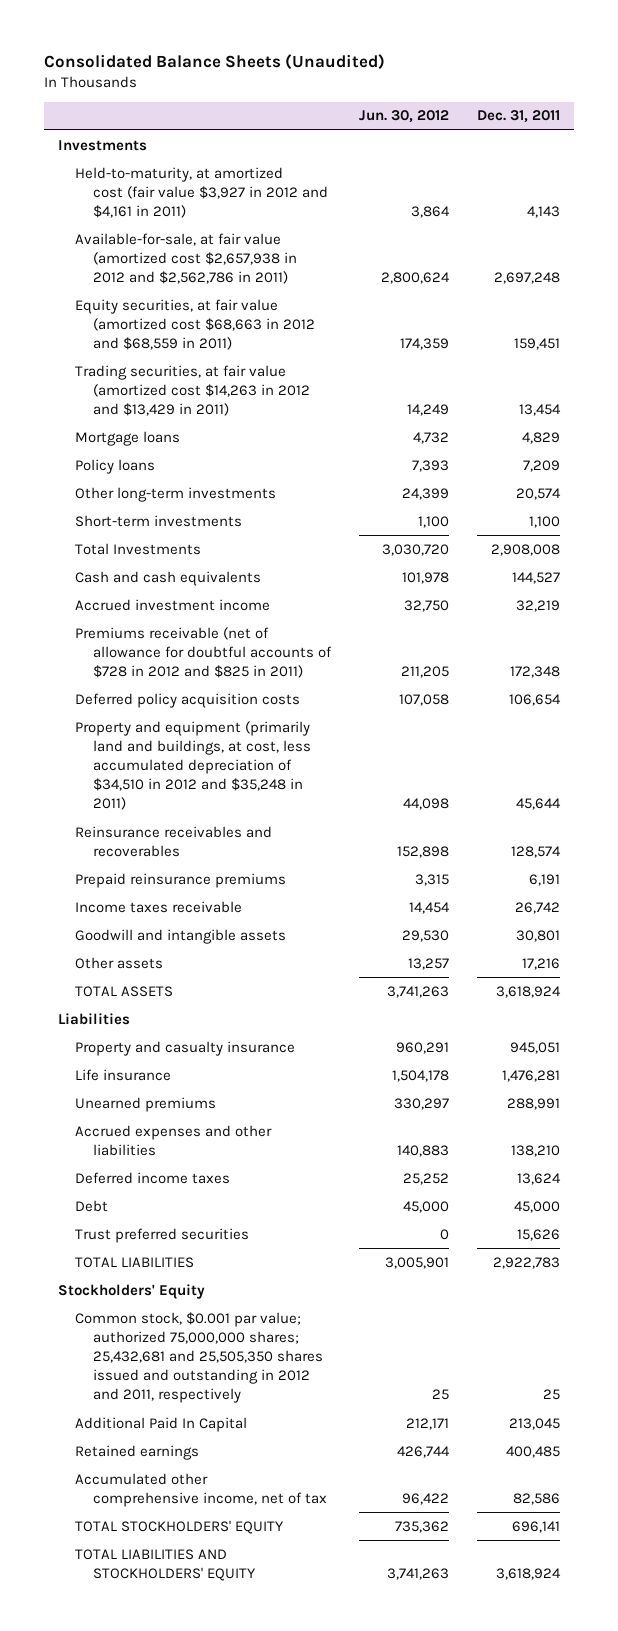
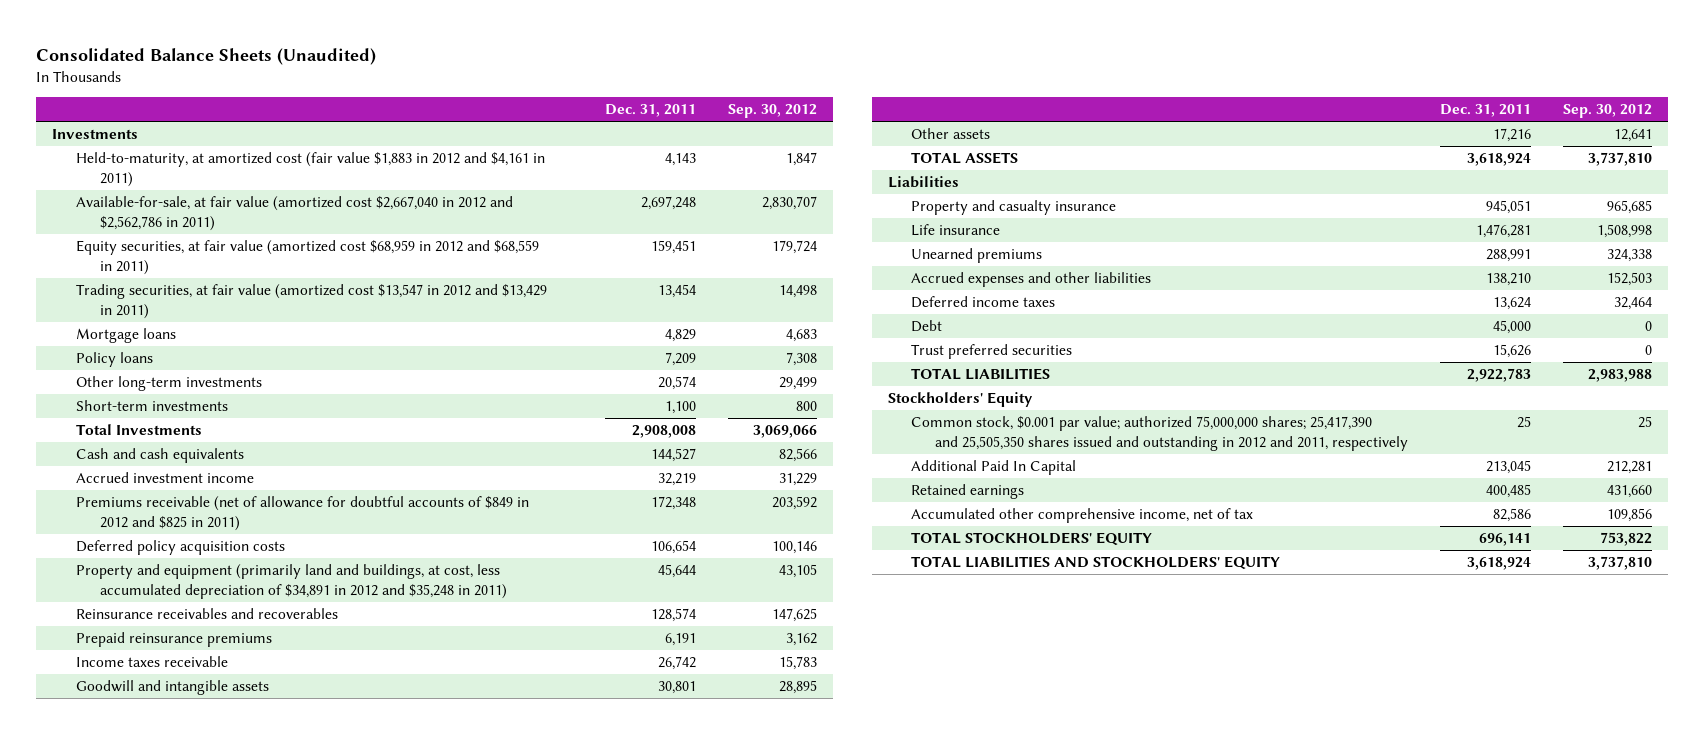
[358,110,449,124] Jun. 30, 2012 -> none
none -> [727,104,817,119] Sep. 30, 2012
[75,166,328,218] Held-to-maturity, at amortized cost (fair value $3,927 in 2012 and $4,161 in 2011) -> [75,152,545,187] Held-to-maturity, at amortized cost (fair value $1,883 in 2012 and $4,161 in 2011)
[75,232,297,284] Available-for-sale, at fair value (amortized cost $2,657,938 in 2012 and $2,562,786 in 2011) -> [75,196,513,231] Available-for-sale, at fair value (amortized cost $2,667,040 in 2012 and $2,562,786 in 2011)
[75,298,315,350] Equity securities, at fair value (amortized cost $68,663 in 2012 and $68,559 in 2011) -> [75,240,539,275] Equity securities, at fair value (amortized cost $68,959 in 2012 and $68,559 in 2011)
[75,364,310,416] Trading securities, at fair value (amortized cost $14,263 in 2012 and $13,429 in 2011) -> [75,284,547,319] Trading securities, at fair value (amortized cost $13,547 in 2012 and $13,429 in 2011)
[75,626,332,678] Premiums receivable (net of allowance for doubtful accounts of $728 in 2012 and $825 in 2011) -> [75,496,529,531] Premiums receivable (net of allowance for doubtful accounts of $849 in 2012 and $825 in 2011)
[75,720,311,811] Property and equipment (primarily land and buildings, at cost, less accumulated depreciation of $34,510 in 2012 and $35,248 in 2011) -> [75,564,507,599] Property and equipment (primarily land and buildings, at cost, less accumulated depreciation of $34,891 in 2012 and $35,248 in 2011)
[75,1311,323,1404] Common stock, $0.001 par value; authorized 75,000,000 shares; 25,432,681 and 25,505,350 shares issued and outstanding in 2012 and 2011, respectively -> [911,416,1409,451] Common stock, $0.001 par value; authorized 75,000,000 shares; 25,417,390 and 25,505,350 shares issued and outstanding in 2012 and 2011, respectively

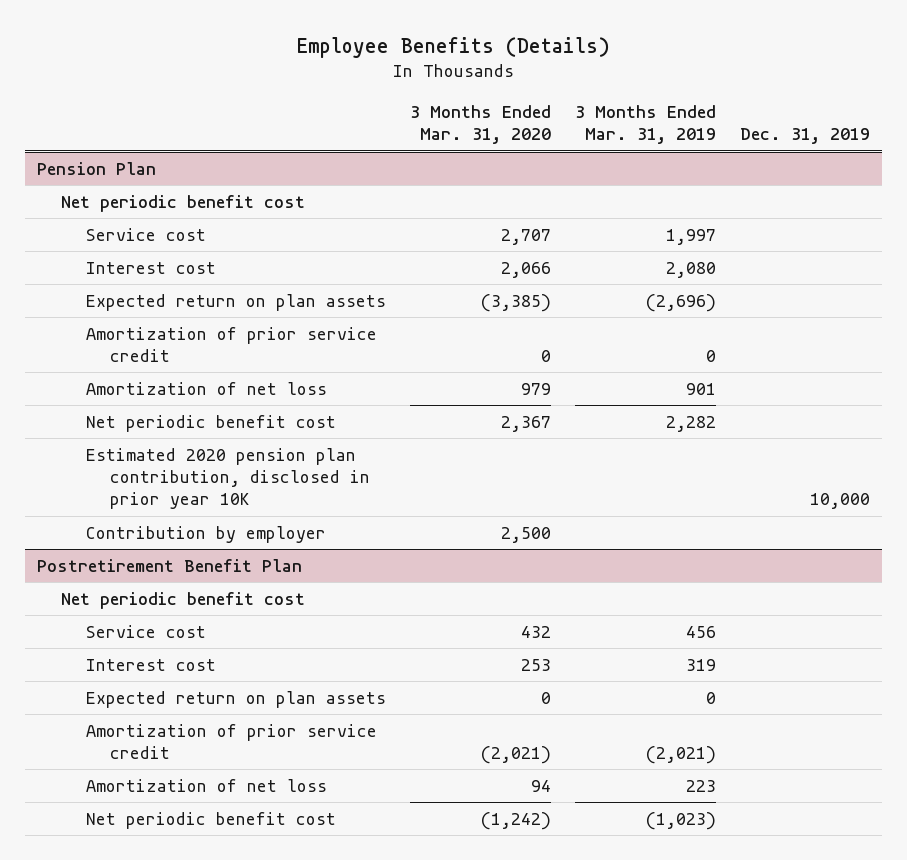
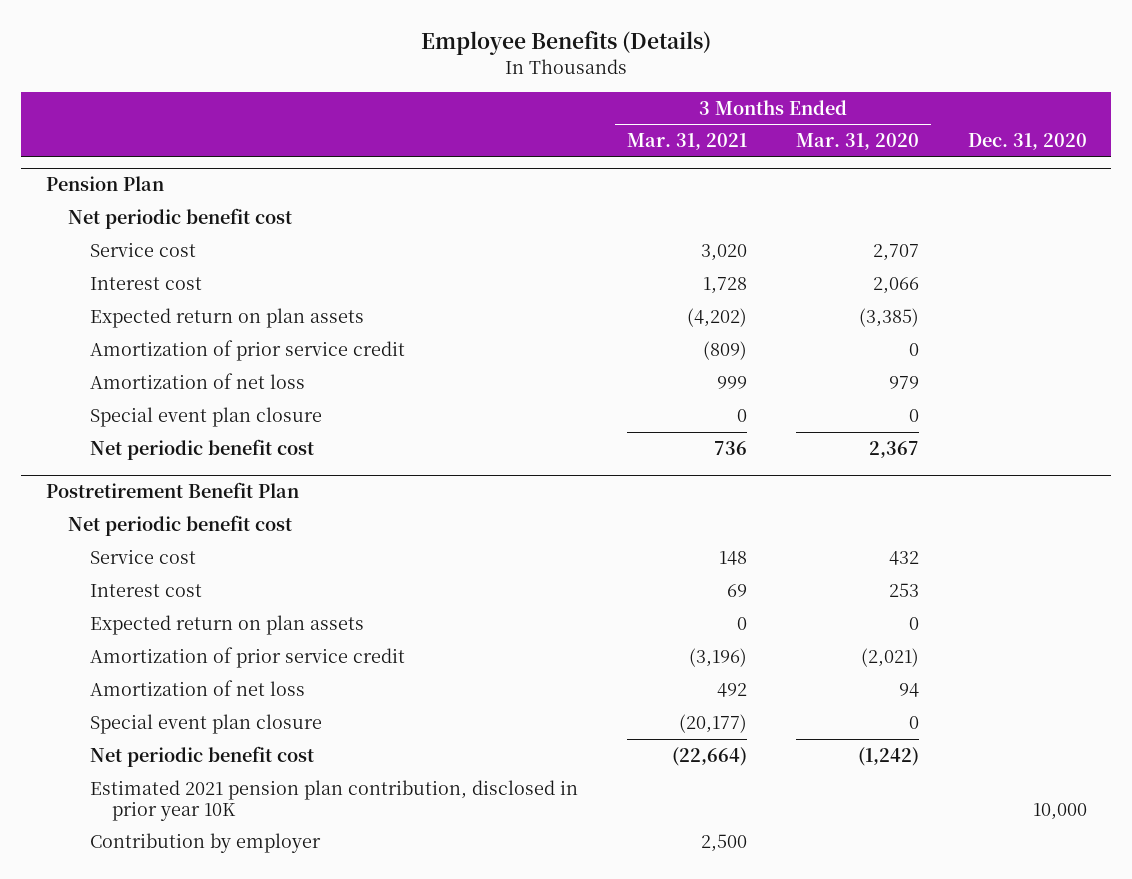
[574,104,716,145] 3 Months Ended Mar. 31, 2019 -> none
[739,128,870,145] Dec. 31, 2019 -> none
none -> [626,133,747,151] Mar. 31, 2021
none -> [967,133,1087,151] Dec. 31, 2020
none -> [89,406,322,427] Special event plan closure
[85,447,370,510] Estimated 2020 pension plan contribution, disclosed in prior year 10K -> none
[85,525,326,543] Contribution by employer -> none
none -> [89,713,322,734] Special event plan closure
none -> [89,779,578,821] Estimated 2021 pension plan contribution, disclosed in prior year 10K
none -> [89,832,321,853] Contribution by employer

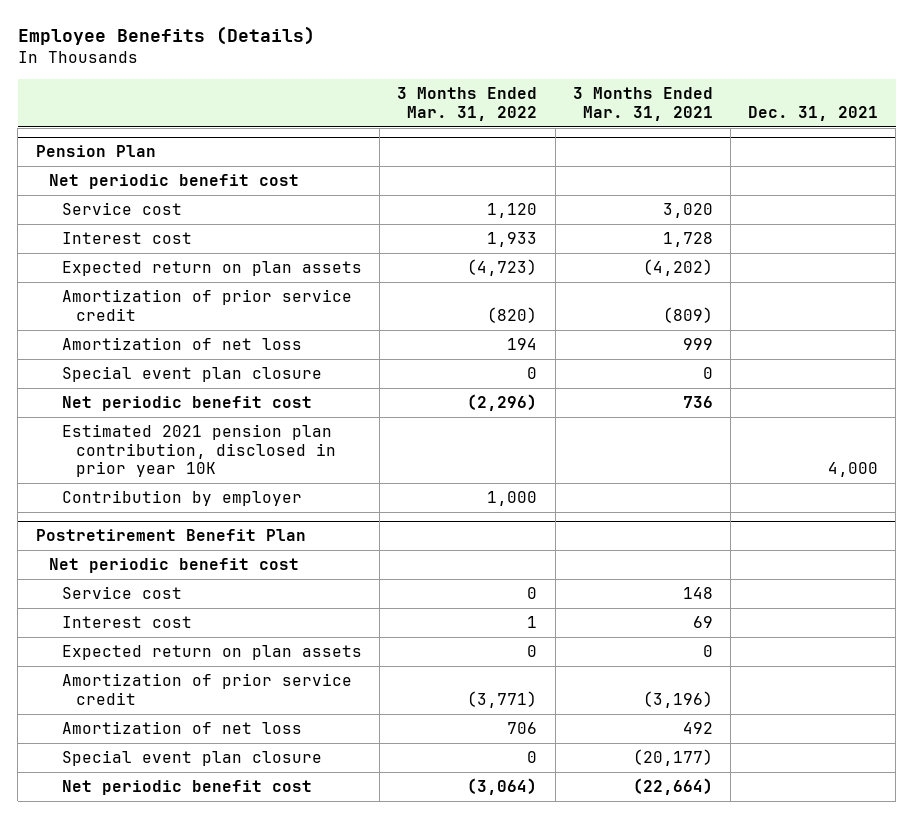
[795,133,919,151] Mar. 31, 2020 -> none
[967,133,1087,151] Dec. 31, 2020 -> none
none -> [397,87,538,121] 3 Months Ended Mar. 31, 2022
none -> [747,105,878,121] Dec. 31, 2021
none -> [62,424,336,478] Estimated 2021 pension plan contribution, disclosed in prior year 10K
none -> [62,490,303,507] Contribution by employer
[89,779,578,821] Estimated 2021 pension plan contribution, disclosed in prior year 10K -> none
[89,832,321,853] Contribution by employer -> none

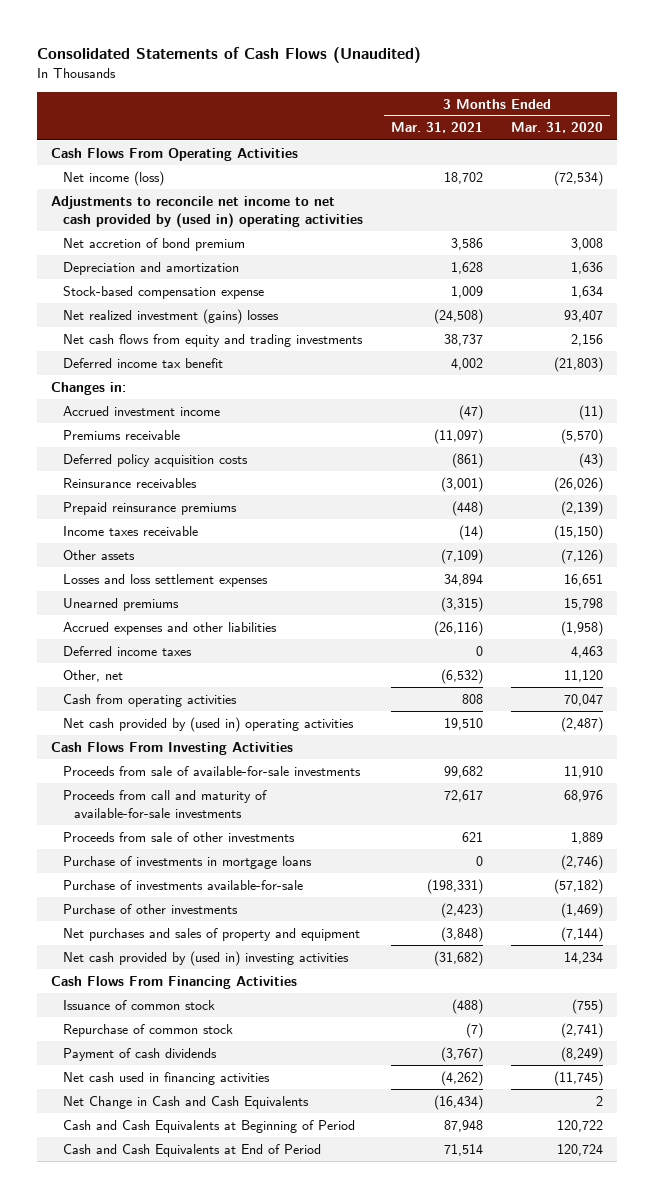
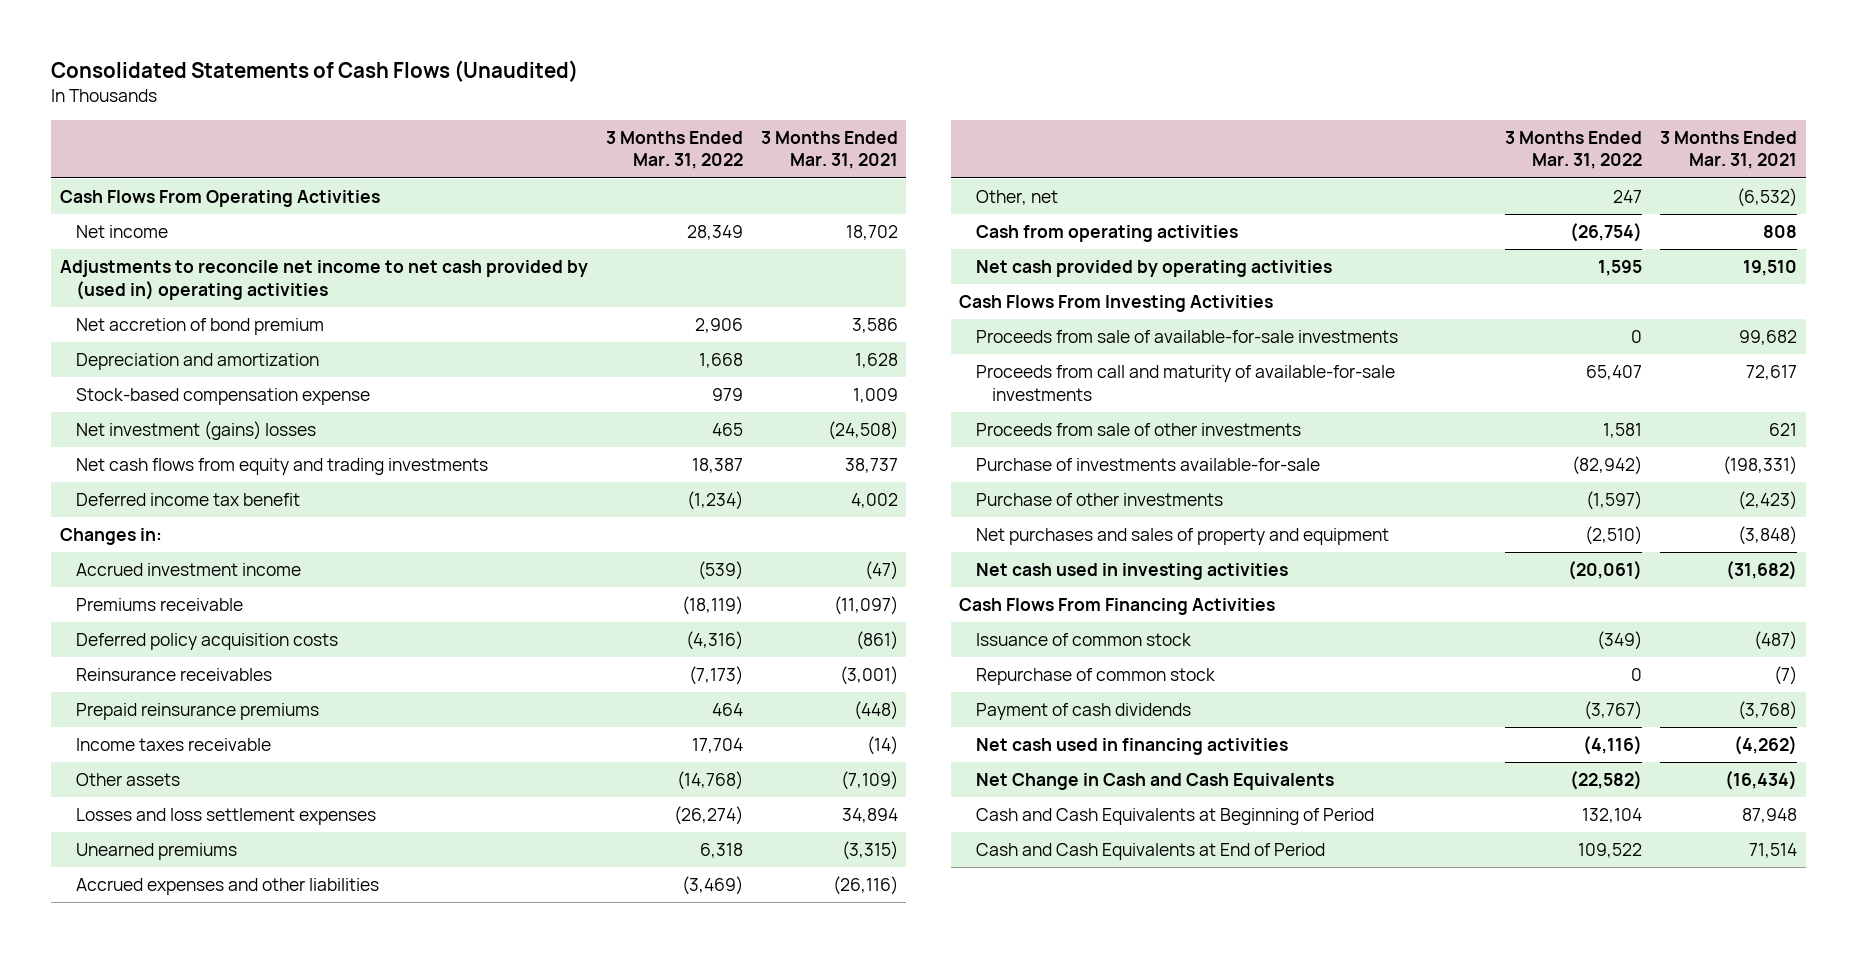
[510,122,603,134] Mar. 31, 2020 -> none
none -> [605,131,743,170] 3 Months Ended Mar. 31, 2022
[62,170,164,186] Net income (loss) -> [76,225,169,239] Net income
[62,308,279,324] Net realized investment (gains) losses -> [76,421,317,441] Net investment (gains) losses
[62,645,192,656] Deferred income taxes -> none
[62,716,354,732] Net cash provided by (used in) operating activities -> [975,260,1332,278] Net cash provided by operating activities
[62,855,312,869] Purchase of investments in mortgage loans -> none
[62,950,349,966] Net cash provided by (used in) investing activities -> [975,563,1288,581] Net cash used in investing activities
[451,998,483,1014] (488) -> [1754,631,1798,651] (487)
[440,1046,483,1062] (3,767) -> [1738,701,1798,721] (3,768)

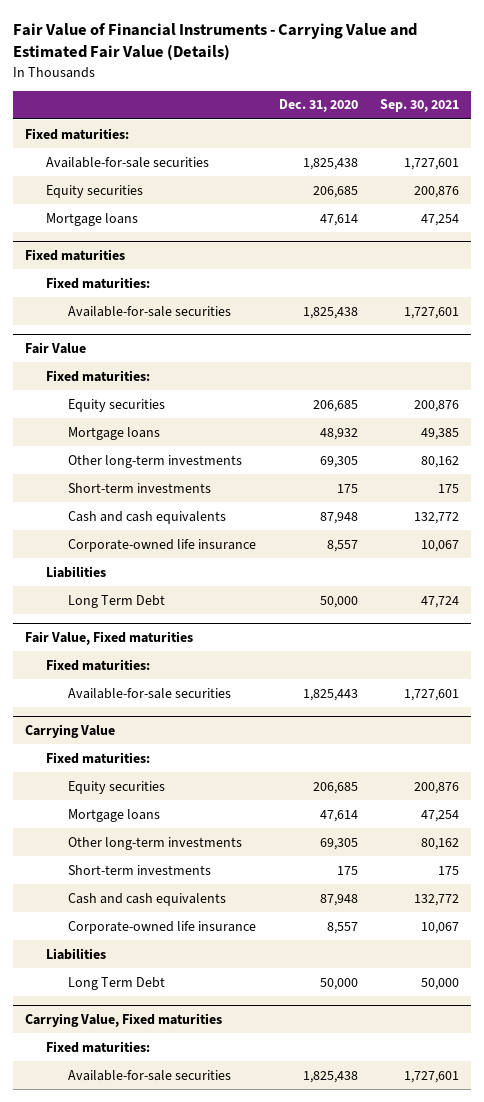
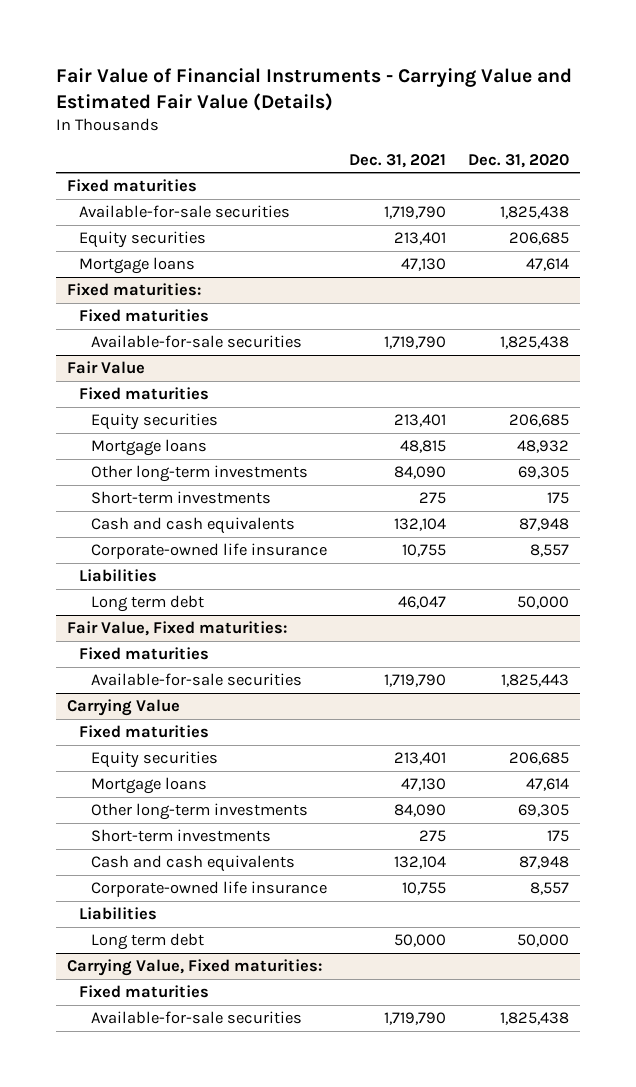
[380,99,460,113] Sep. 30, 2021 -> none
none -> [348,153,446,168] Dec. 31, 2021
[24,127,129,140] Fixed maturities: -> [66,179,197,193] Fixed maturities
[24,248,125,261] Fixed maturities -> [66,283,201,297] Fixed maturities:
[46,276,151,289] Fixed maturities: -> [78,309,209,323] Fixed maturities
[46,369,151,382] Fixed maturities: -> [78,387,209,401] Fixed maturities
[68,594,166,608] Long Term Debt -> [90,595,204,613] Long term debt
[24,630,193,645] Fair Value, Fixed maturities -> [66,621,287,637] Fair Value, Fixed maturities:
[46,658,151,671] Fixed maturities: -> [78,647,209,661] Fixed maturities
[46,751,151,764] Fixed maturities: -> [78,725,209,739] Fixed maturities
[68,976,166,990] Long Term Debt -> [90,933,204,951] Long term debt
[24,1012,222,1027] Carrying Value, Fixed maturities -> [66,959,322,977] Carrying Value, Fixed maturities:
[46,1040,151,1053] Fixed maturities: -> [78,985,209,999] Fixed maturities

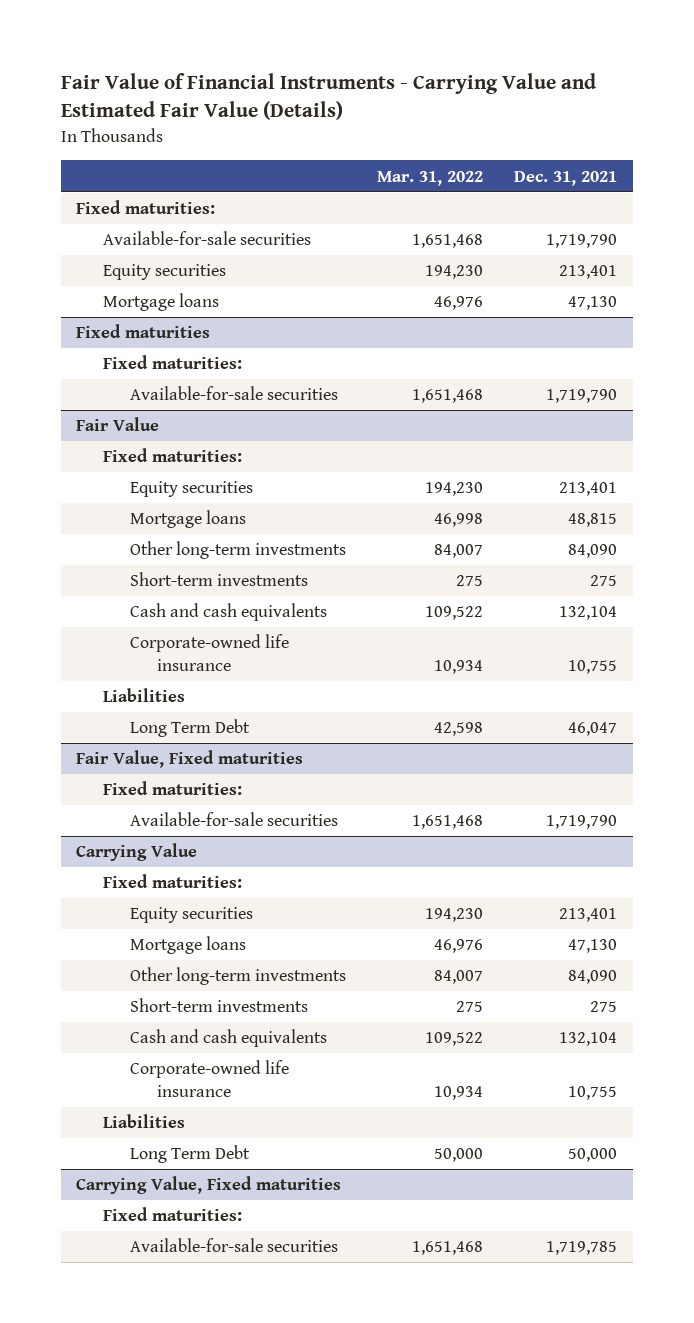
[468,153,570,168] Dec. 31, 2020 -> none
none -> [377,170,484,186] Mar. 31, 2022
[66,179,197,193] Fixed maturities -> [76,200,216,215] Fixed maturities:
[66,283,201,297] Fixed maturities: -> [76,324,211,339] Fixed maturities
[78,309,209,323] Fixed maturities -> [103,355,243,370] Fixed maturities:
[78,387,209,401] Fixed maturities -> [103,448,243,463] Fixed maturities:
[90,595,204,613] Long term debt -> [130,719,251,738] Long Term Debt
[66,621,287,637] Fair Value, Fixed maturities: -> [76,750,304,769] Fair Value, Fixed maturities
[78,647,209,661] Fixed maturities -> [103,781,243,796] Fixed maturities:
[78,725,209,739] Fixed maturities -> [103,874,243,889] Fixed maturities:
[90,933,204,951] Long term debt -> [130,1145,251,1164] Long Term Debt
[66,959,322,977] Carrying Value, Fixed maturities: -> [76,1176,342,1195] Carrying Value, Fixed maturities
[78,985,209,999] Fixed maturities -> [103,1207,243,1222] Fixed maturities:
[383,1012,446,1026] 1,719,790 -> [546,1241,618,1256] 1,719,785

